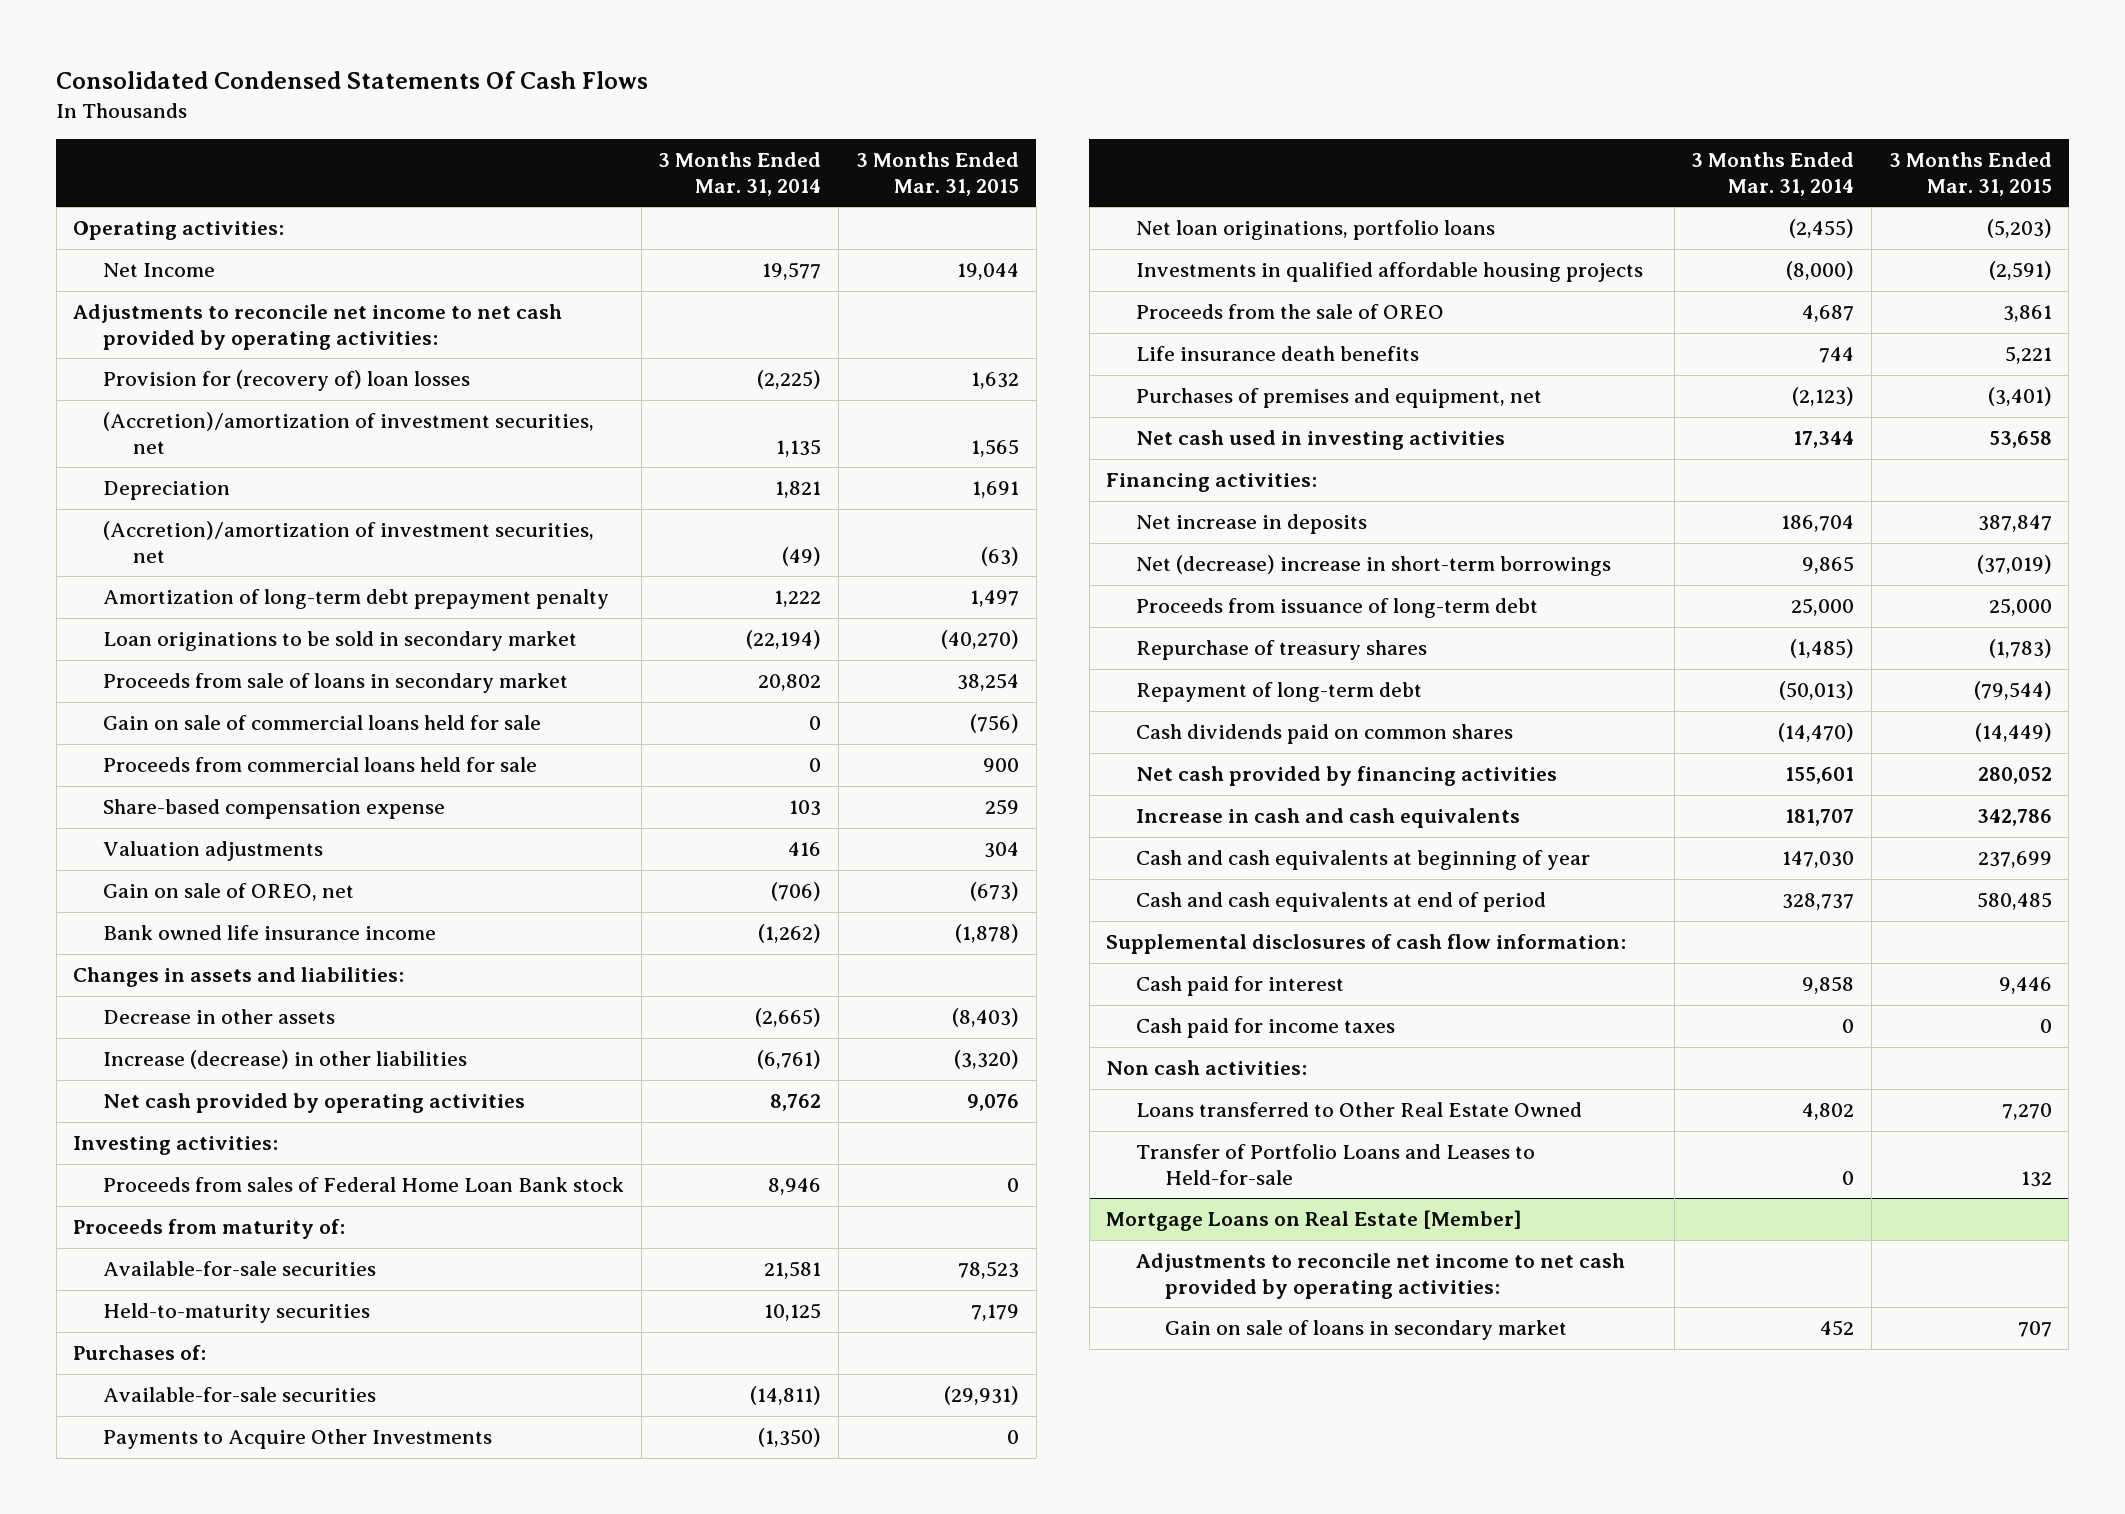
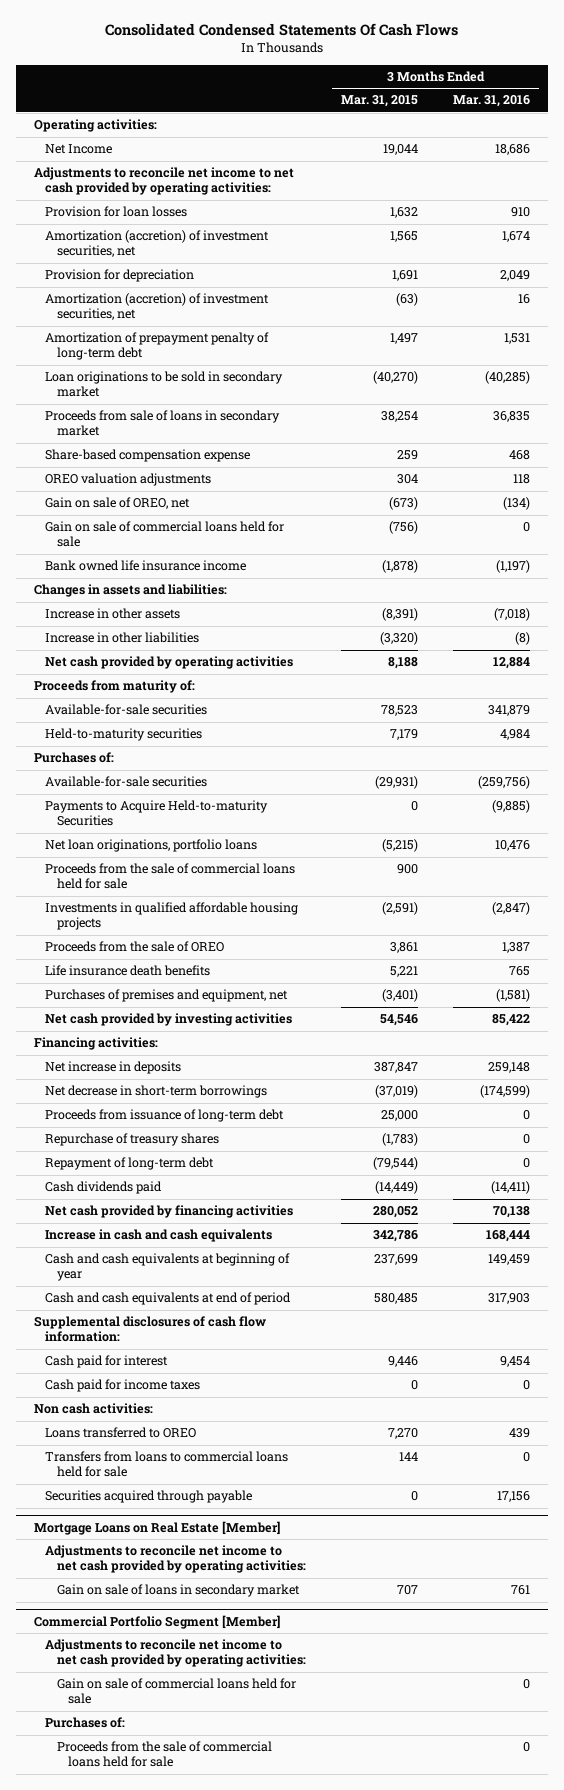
[658,152,822,196] 3 Months Ended Mar. 31, 2014 -> none
none -> [453,95,531,108] Mar. 31, 2016
[102,370,470,392] Provision for (recovery of) loan losses -> [45,206,188,218] Provision for loan losses
[102,412,594,454] (Accretion)/amortization of investment securities, net -> [45,230,270,258] Amortization (accretion) of investment securities, net
[102,481,230,501] Depreciation -> [45,269,195,283] Provision for depreciation
[102,521,594,563] (Accretion)/amortization of investment securities, net -> [45,293,270,321] Amortization (accretion) of investment securities, net
[102,589,609,610] Amortization of long-term debt prepayment penalty -> [45,332,270,361] Amortization of prepayment penalty of long-term debt
[102,757,537,773] Proceeds from commercial loans held for sale -> none
[102,841,323,862] Valuation adjustments -> [45,473,212,487] OREO valuation adjustments
[102,715,541,731] Gain on sale of commercial loans held for sale -> [45,521,285,548] Gain on sale of commercial loans held for sale
[73,1136,279,1156] Investing activities: -> none
[102,1177,624,1193] Proceeds from sales of Federal Home Loan Bank stock -> none
[102,1009,335,1025] Decrease in other assets -> [45,608,181,620] Increase in other assets
[951,1008,1019,1028] (8,403) -> [381,608,418,622] (8,391)
[102,1050,467,1070] Increase (decrease) in other liabilities -> [45,632,200,644] Increase in other liabilities
[966,1094,1019,1112] 9,076 -> [387,657,418,670] 8,188
[102,1429,492,1450] Payments to Acquire Other Investments -> none
none -> [45,800,269,827] Payments to Acquire Held-to-maturity Securities
[1986,219,2052,239] (5,203) -> [381,839,418,853] (5,215)
none -> [45,863,296,890] Proceeds from the sale of commercial loans held for sale
[1135,430,1505,451] Net cash used in investing activities -> [45,1013,293,1027] Net cash provided by investing activities
[1988,431,2052,449] 53,658 -> [379,1014,418,1027] 54,546
[1135,555,1611,577] Net (decrease) increase in short-term borrowings -> [45,1085,268,1099] Net decrease in short-term borrowings
[1135,724,1513,745] Cash dividends paid on common shares -> [45,1181,163,1195] Cash dividends paid
[1135,1102,1582,1118] Loans transferred to Other Real Estate Owned -> [45,1427,197,1439] Loans transferred to OREO
[1135,1144,1535,1185] Transfer of Portfolio Loans and Leases to Held-for-sale -> [45,1451,289,1478] Transfers from loans to commercial loans held for sale
[2020,1170,2052,1187] 132 -> [398,1452,418,1462] 144
none -> [45,1490,253,1504] Securities acquired through payable
none -> [33,1614,280,1629] Commercial Portfolio Segment [Member]
none -> [45,1639,306,1668] Adjustments to reconcile net income to net cash provided by operating activities:
none -> [56,1678,296,1705] Gain on sale of commercial loans held for sale
none -> [45,1717,126,1729] Purchases of:
none -> [56,1741,272,1768] Proceeds from the sale of commercial loans held for sale

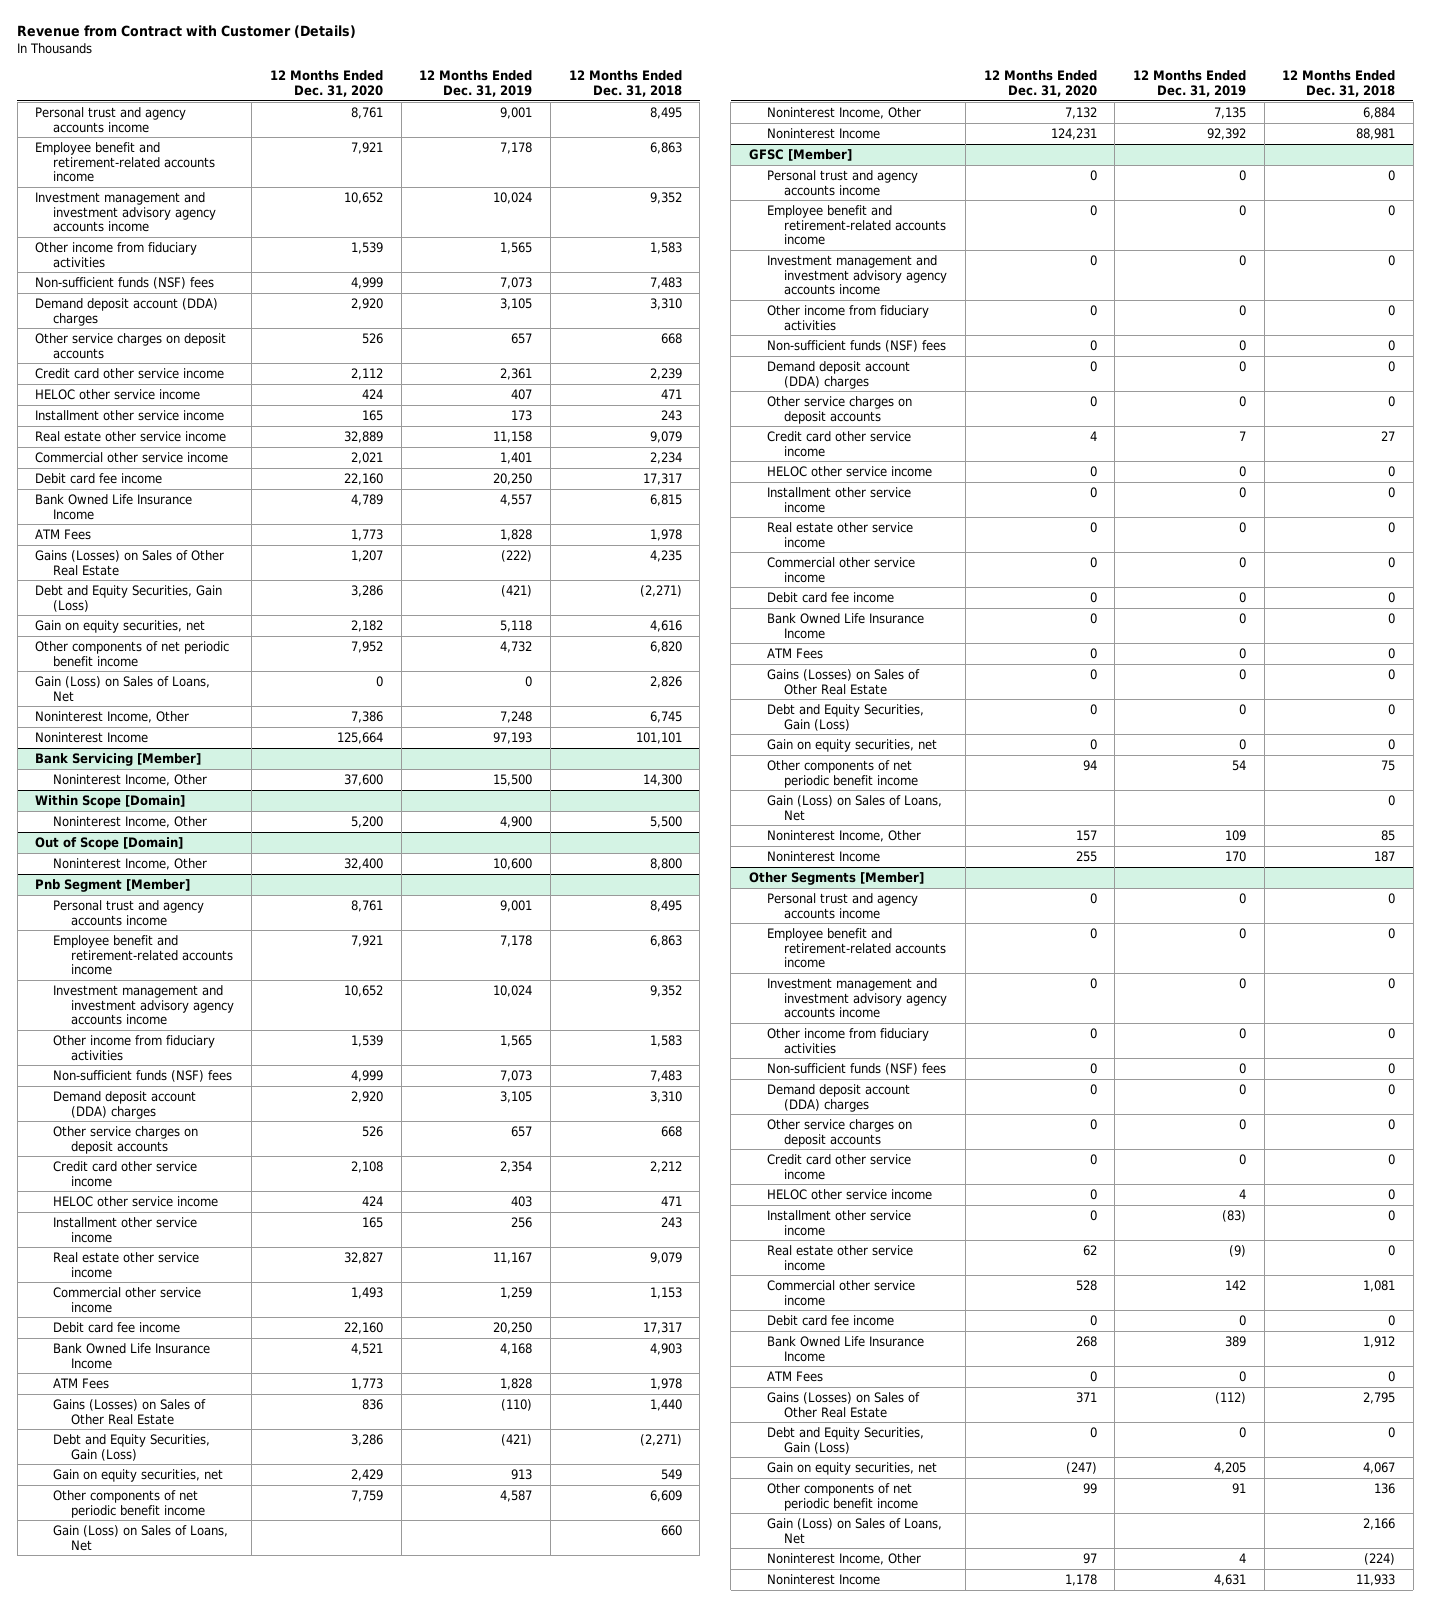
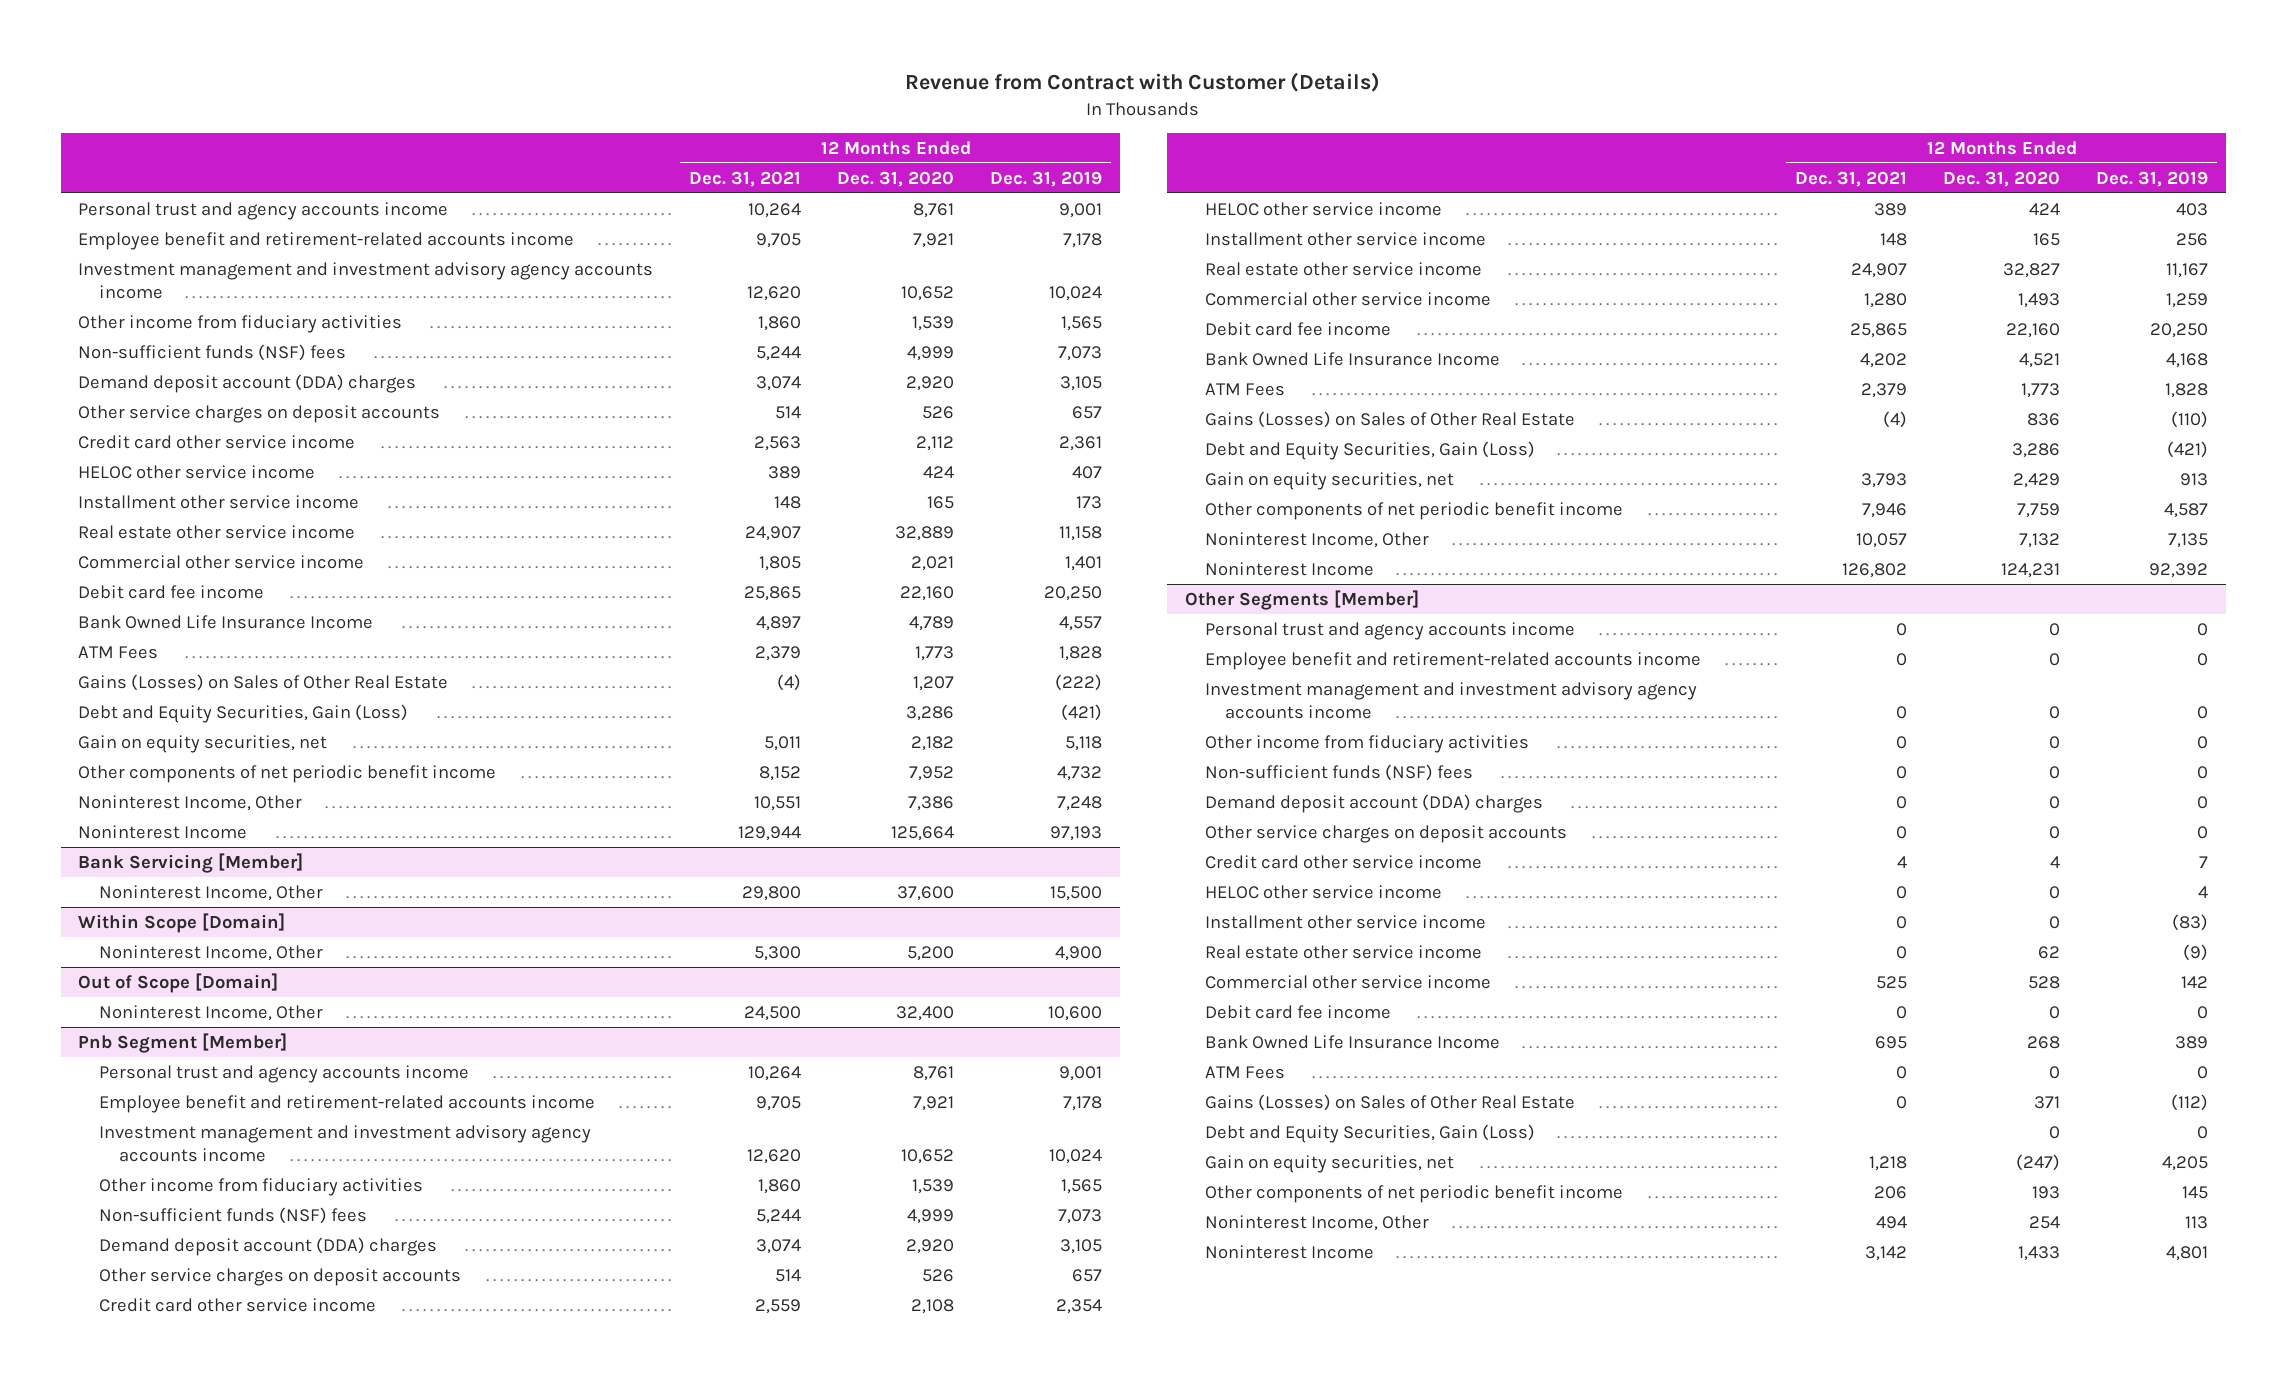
[568,70,682,98] 12 Months Ended Dec. 31, 2018 -> none
none -> [689,170,802,187] Dec. 31, 2021
[35,675,211,702] Gain (Loss) on Sales of Loans, Net -> none
[52,1524,228,1551] Gain (Loss) on Sales of Loans, Net -> none
[748,148,852,161] GFSC [Member] -> none
[766,169,918,196] Personal trust and agency accounts income -> none
[766,204,947,246] Employee benefit and retirement-related accounts income -> none
[766,254,948,296] Investment management and investment advisory agency accounts income -> none
[766,304,929,331] Other income from fiduciary activities -> none
[766,339,946,352] Non-sufficient funds (NSF) fees -> none
[766,360,910,389] Demand deposit account (DDA) charges -> none
[766,395,912,424] Other service charges on deposit accounts -> none
[766,430,911,457] Credit card other service income -> none
[766,465,932,477] HELOC other service income -> none
[766,486,911,513] Installment other service income -> none
[766,521,913,548] Real estate other service income -> none
[766,556,915,583] Commercial other service income -> none
[766,591,894,603] Debit card fee income -> none
[766,612,924,639] Bank Owned Life Insurance Income -> none
[766,647,823,659] ATM Fees -> none
[766,668,920,695] Gains (Losses) on Sales of Other Real Estate -> none
[766,703,924,731] Debt and Equity Securities, Gain (Loss) -> none
[766,738,937,752] Gain on equity securities, net -> none
[766,759,919,788] Other components of net periodic benefit income -> none
[766,794,942,821] Gain (Loss) on Sales of Loans, Net -> none
[766,829,921,842] Noninterest Income, Other -> none
[766,850,880,862] Noninterest Income -> none
[1089,1153,1097,1165] 0 -> [2050,855,2061,868] 4
[1238,1153,1246,1165] 0 -> [2199,855,2209,868] 7
[766,1517,942,1544] Gain (Loss) on Sales of Loans, Net -> none
[1082,1482,1097,1494] 99 -> [2032,1185,2061,1199] 193
[1231,1482,1246,1494] 91 -> [2182,1185,2209,1199] 145
[1082,1552,1097,1564] 97 -> [2029,1215,2061,1229] 254
[1238,1552,1246,1563] 4 -> [2185,1215,2209,1229] 113
[1064,1573,1097,1586] 1,178 -> [2018,1245,2061,1261] 1,433
[1213,1573,1246,1586] 4,631 -> [2166,1245,2209,1261] 4,801

